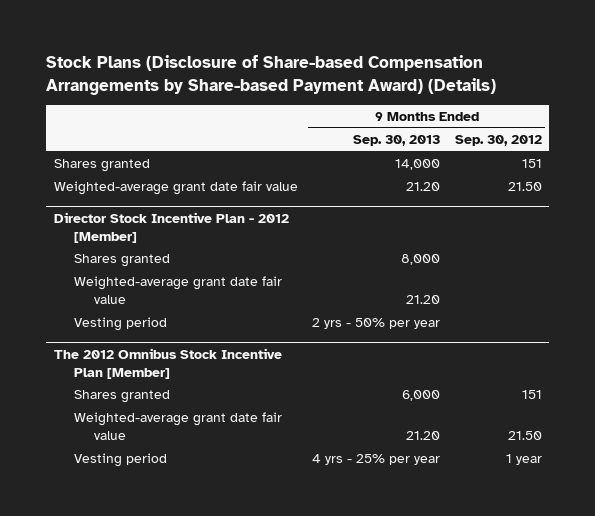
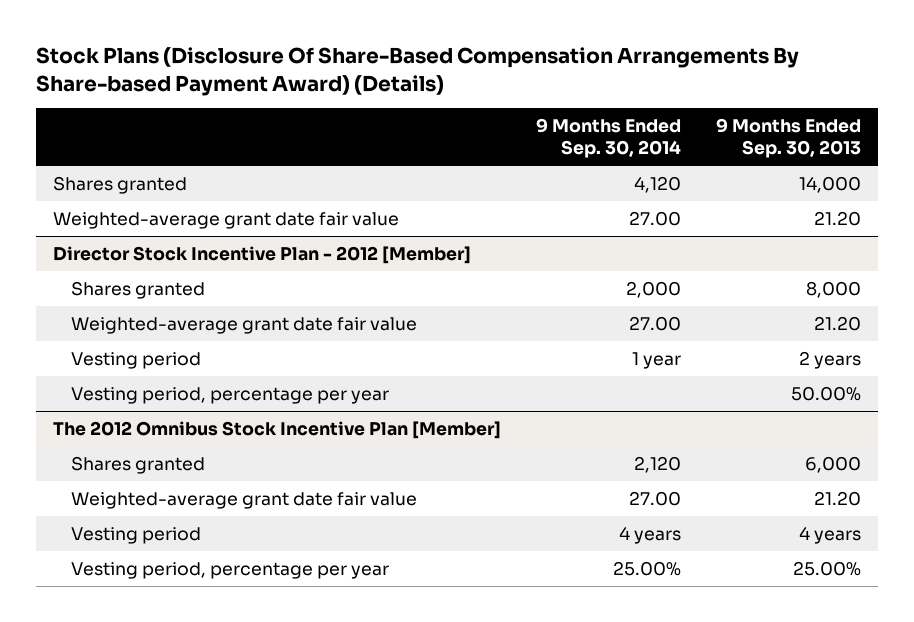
[46,55,497,95] Stock Plans (Disclosure of Share-based Compensation Arrangements by Share-based Payment Award) (Details) -> [35,47,799,96] Stock Plans (Disclosure Of Share-Based Compensation Arrangements By Share-based Payment Award) (Details)
[454,135,542,147] Sep. 30, 2012 -> none
none -> [536,118,682,158] 9 Months Ended Sep. 30, 2014
[312,318,441,330] 2 yrs - 50% per year -> [798,351,861,370] 2 years
none -> [71,387,390,405] Vesting period, percentage per year
[312,454,441,466] 4 yrs - 25% per year -> [798,526,861,545] 4 years
none -> [71,562,390,580] Vesting period, percentage per year

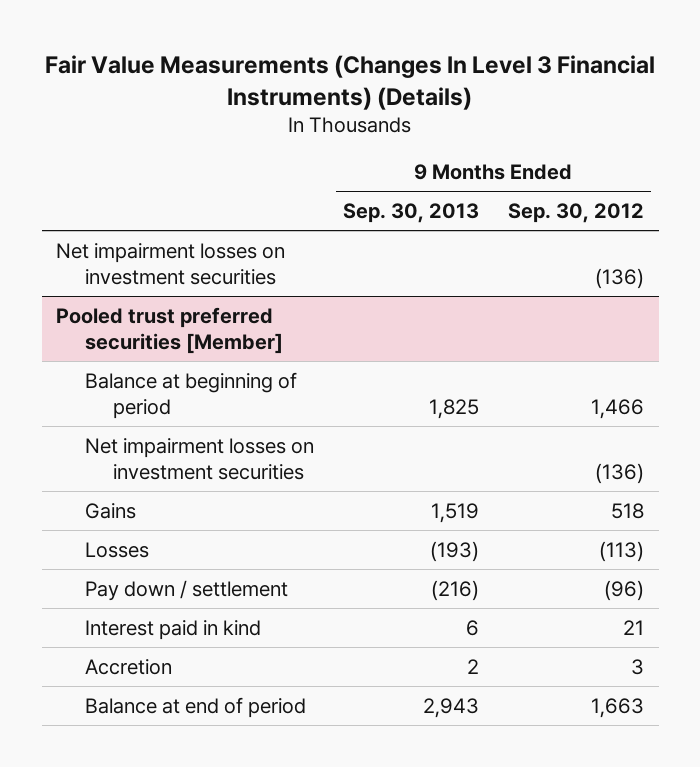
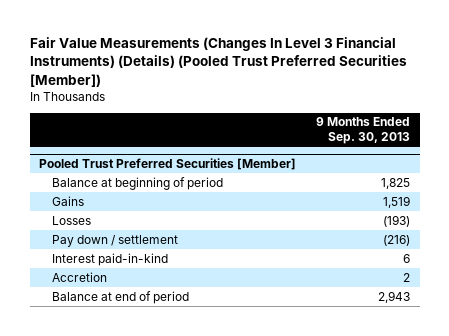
[45,55,656,110] Fair Value Measurements (Changes In Level 3 Financial Instruments) (Details) -> [29,37,407,87] Fair Value Measurements (Changes In Level 3 Financial Instruments) (Details) (Pooled Trust Preferred Securities [Member])
[508,202,645,223] Sep. 30, 2012 -> none
[56,242,286,285] Net impairment losses on investment securities -> none
[56,306,283,354] Pooled trust preferred securities [Member] -> [39,158,297,171] Pooled Trust Preferred Securities [Member]
[84,437,314,480] Net impairment losses on investment securities -> none
[84,619,261,640] Interest paid in kind -> [52,252,169,266] Interest paid-in-kind

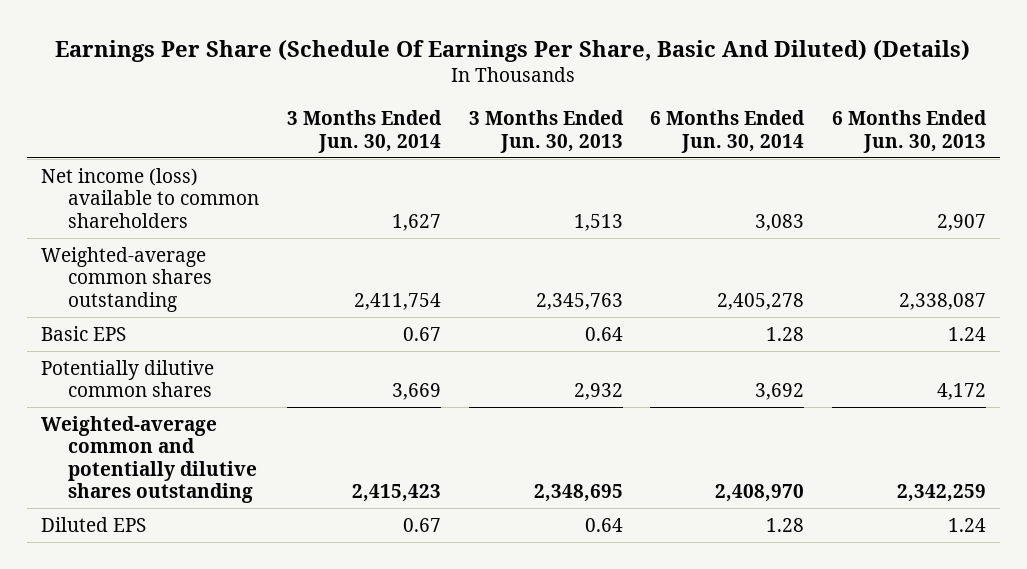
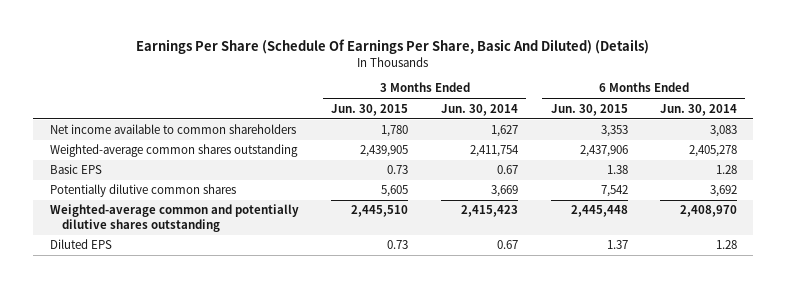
[468,109,624,153] 3 Months Ended Jun. 30, 2013 -> none
[831,109,987,153] 6 Months Ended Jun. 30, 2013 -> none
none -> [331,103,409,116] Jun. 30, 2015
none -> [550,103,628,116] Jun. 30, 2015
[40,167,260,228] Net income (loss) available to common shareholders -> [49,124,296,135] Net income available to common shareholders

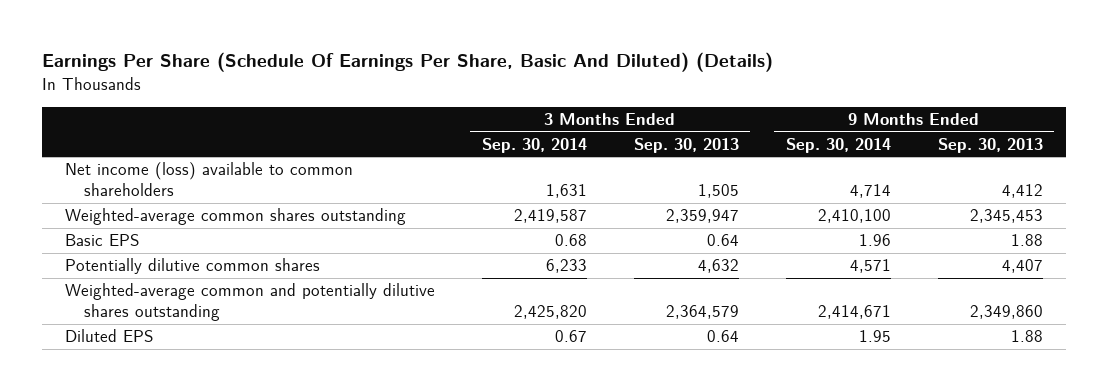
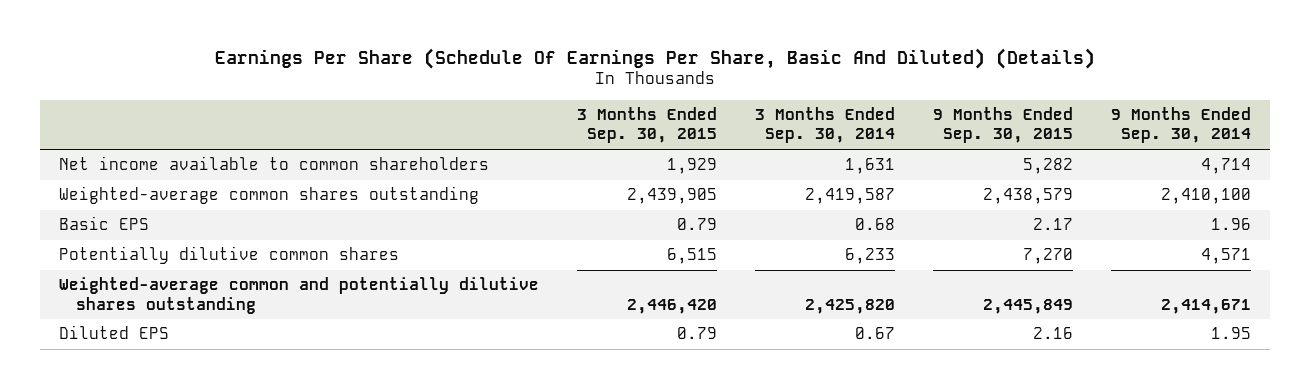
[633,137,739,153] Sep. 30, 2013 -> none
[937,137,1043,153] Sep. 30, 2013 -> none
none -> [577,107,718,144] 3 Months Ended Sep. 30, 2015
none -> [933,107,1074,144] 9 Months Ended Sep. 30, 2015
[64,162,353,197] Net income (loss) available to common shareholders -> [59,156,490,171] Net income available to common shareholders

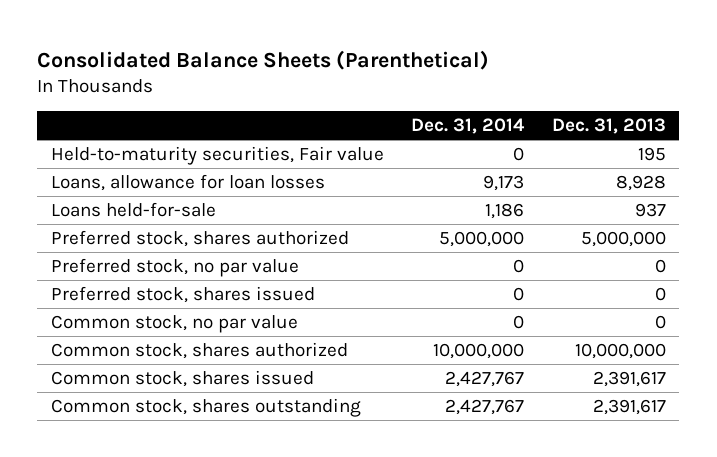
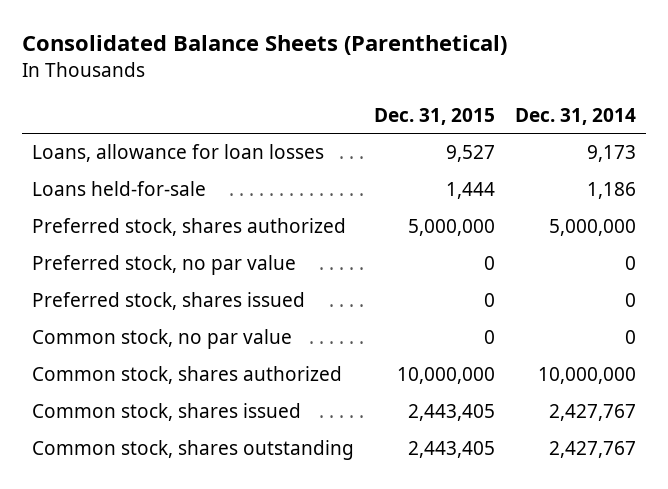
[551,118,666,135] Dec. 31, 2013 -> none
none -> [373,107,495,125] Dec. 31, 2015
[50,146,384,166] Held-to-maturity securities, Fair value -> none

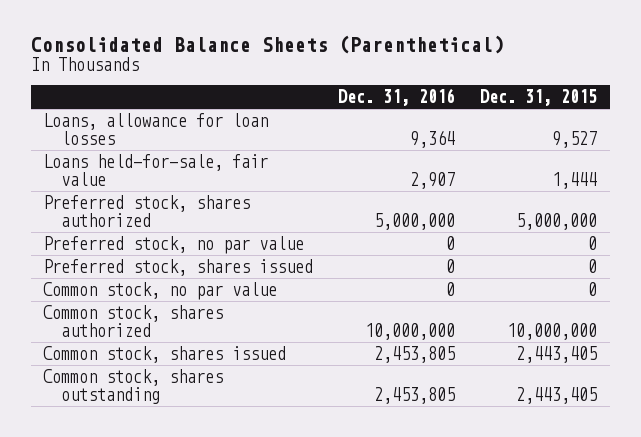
[515,107,637,125] Dec. 31, 2014 -> none
none -> [338,88,456,107] Dec. 31, 2016
[31,181,206,197] Loans held-for-sale -> [43,154,269,186] Loans held-for-sale, fair value

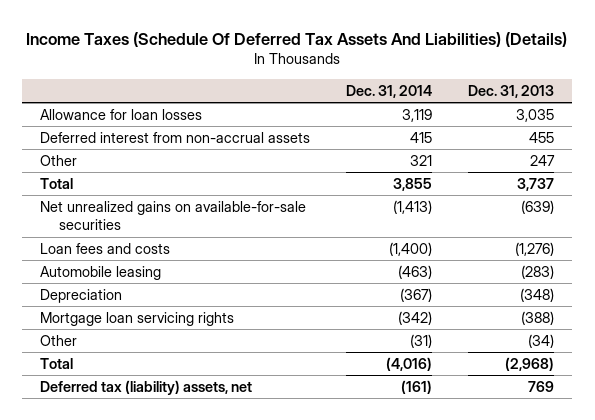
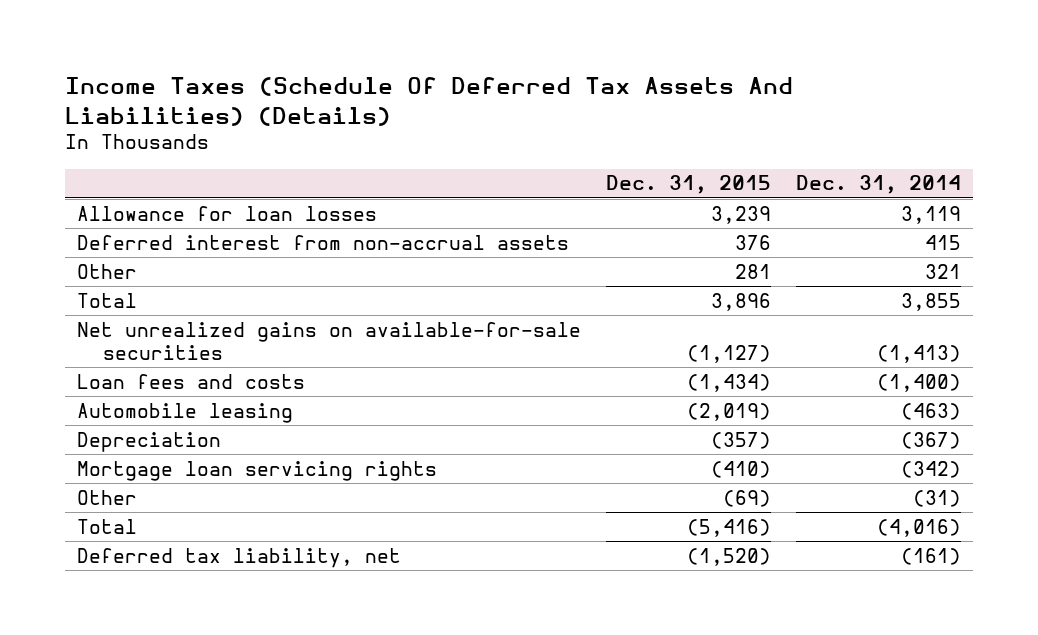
[468,84,555,98] Dec. 31, 2013 -> none
none -> [605,175,771,195] Dec. 31, 2015
[40,380,253,396] Deferred tax (liability) assets, net -> [76,547,401,568] Deferred tax liability, net

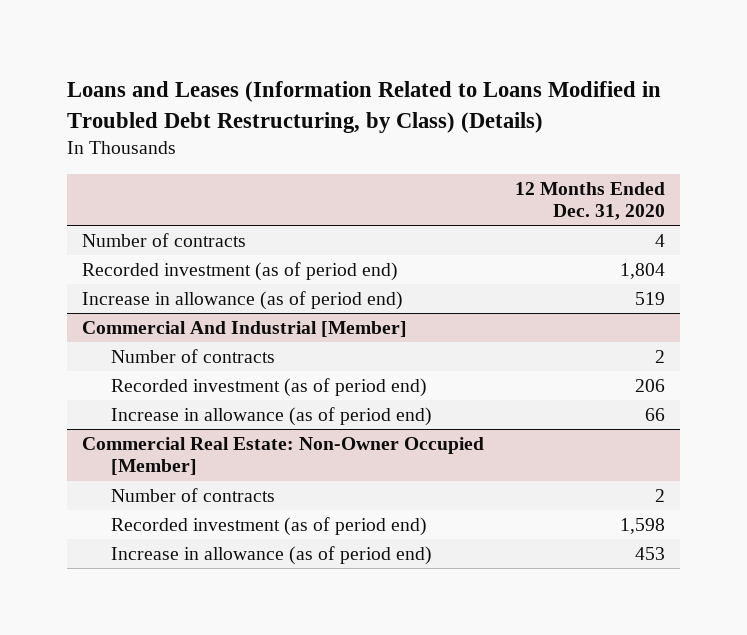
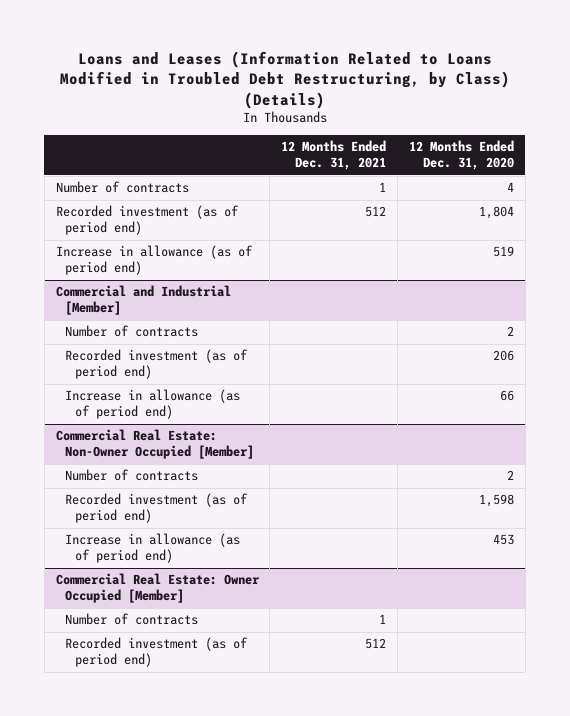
none -> [281,140,387,171] 12 Months Ended Dec. 31, 2021
[82,320,408,337] Commercial And Industrial [Member] -> [55,285,231,316] Commercial and Industrial [Member]
none -> [55,573,260,604] Commercial Real Estate: Owner Occupied [Member]
none -> [65,613,199,626] Number of contracts
none -> [65,637,249,668] Recorded investment (as of period end)

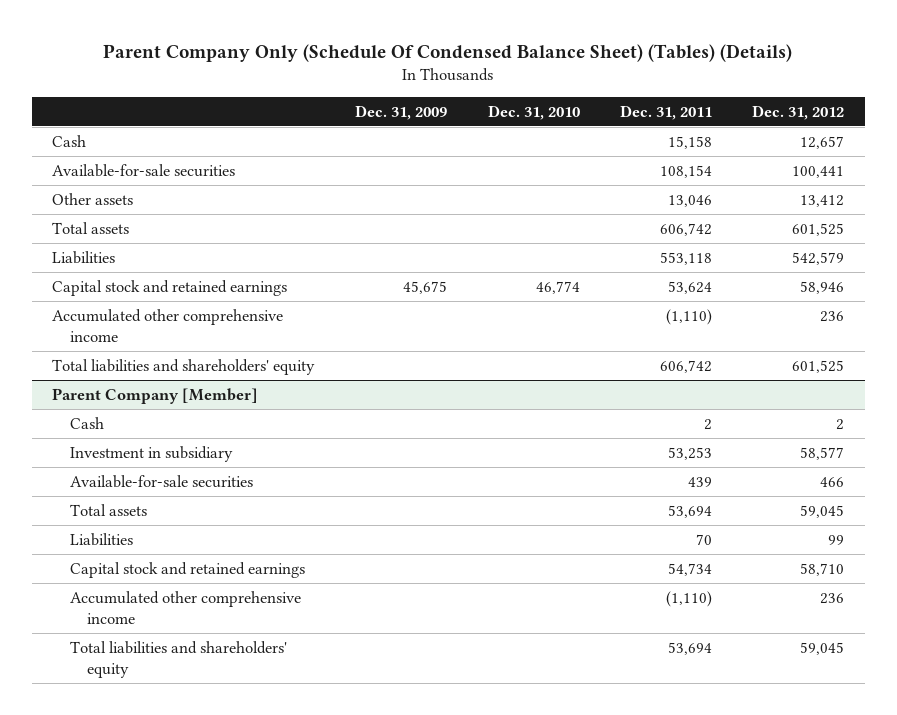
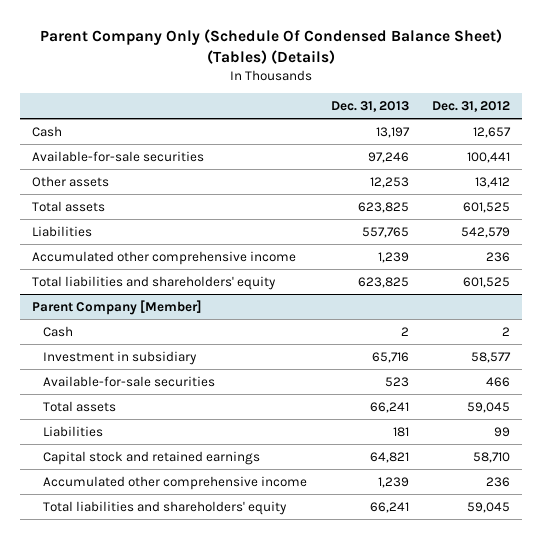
[355,104,448,120] Dec. 31, 2009 -> none
[487,104,580,120] Dec. 31, 2010 -> none
[620,104,713,120] Dec. 31, 2011 -> none
none -> [330,100,409,112] Dec. 31, 2013
[52,279,288,296] Capital stock and retained earnings -> none

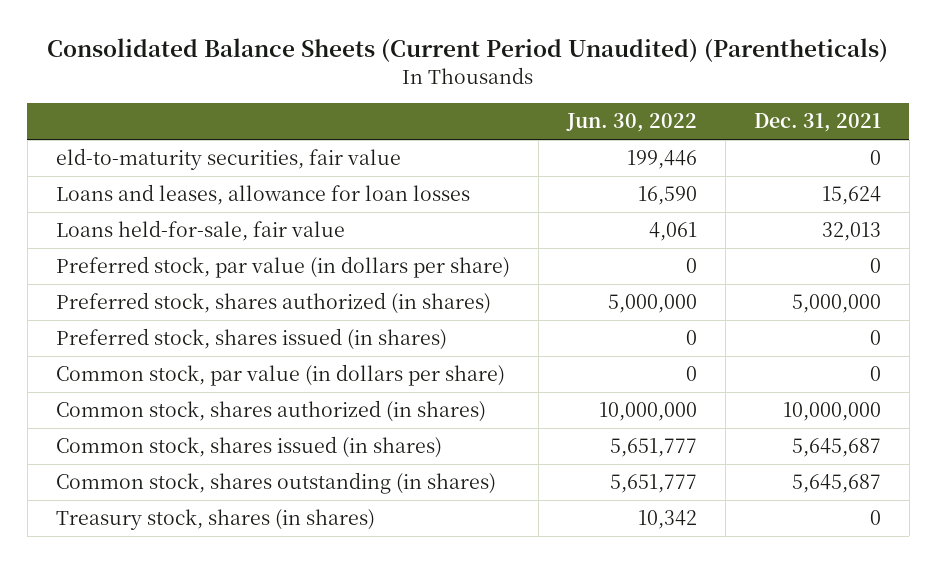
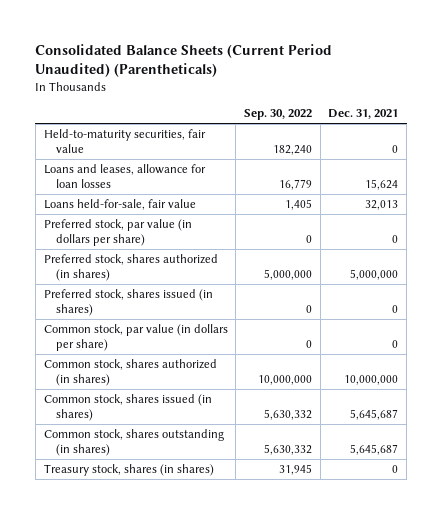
[565,113,697,133] Jun. 30, 2022 -> none
none -> [244,109,313,121] Sep. 30, 2022
[55,148,401,171] eld-to-maturity securities, fair value -> [43,128,206,154] Held-to-maturity securities, fair value

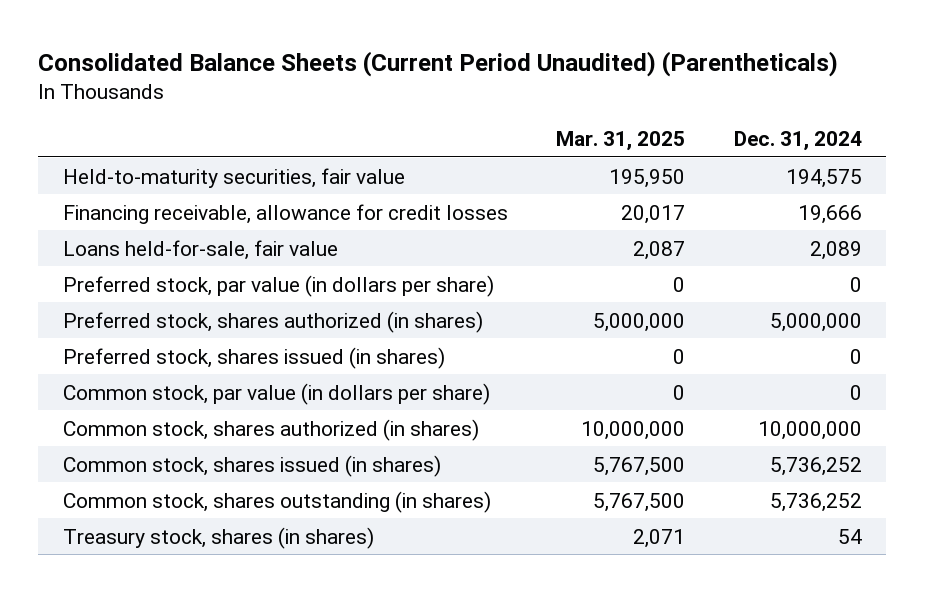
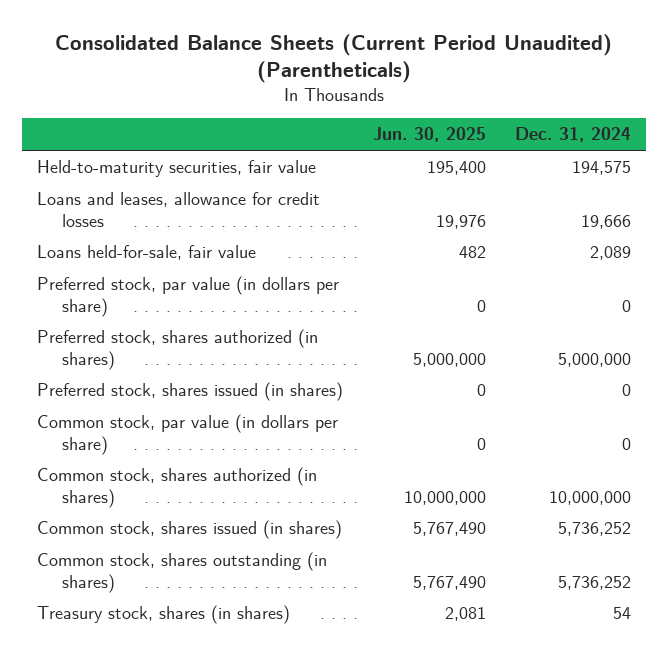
[556,130,686,151] Mar. 31, 2025 -> none
none -> [372,127,486,143] Jun. 30, 2025
[62,203,508,224] Financing receivable, allowance for credit losses -> [37,191,321,227] Loans and leases, allowance for credit losses

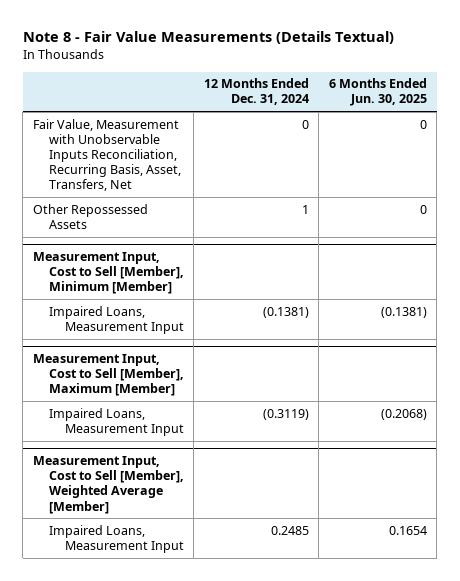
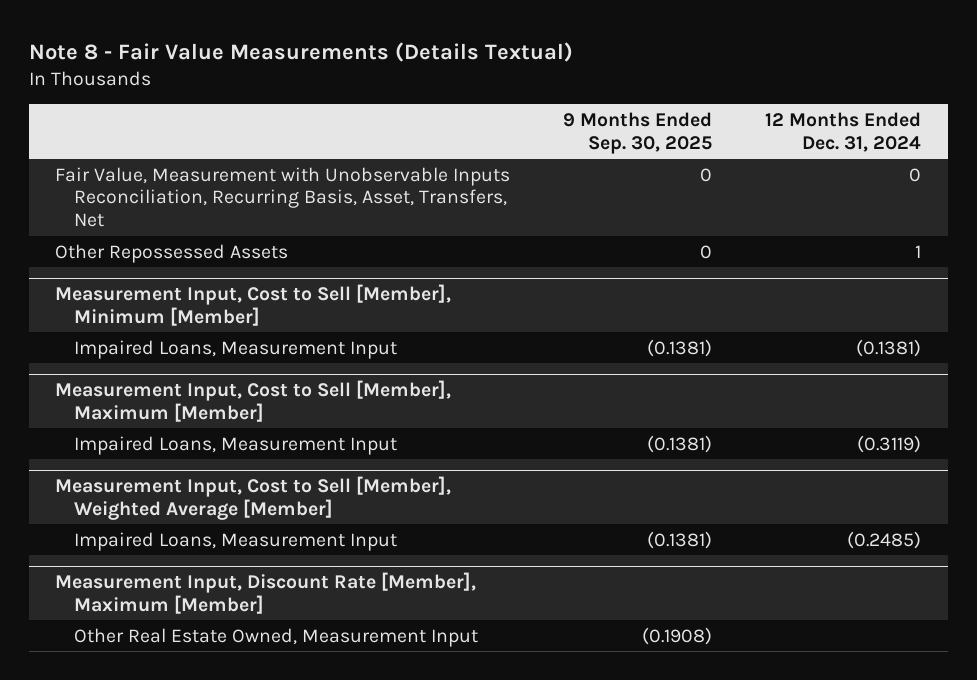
[328,78,427,107] 6 Months Ended Jun. 30, 2025 -> none
none -> [563,112,713,154] 9 Months Ended Sep. 30, 2025
[270,525,309,535] 0.2485 -> [847,530,922,549] (0.2485)
none -> [55,572,477,614] Measurement Input, Discount Rate [Member], Maximum [Member]
none -> [74,627,479,647] Other Real Estate Owned, Measurement Input

